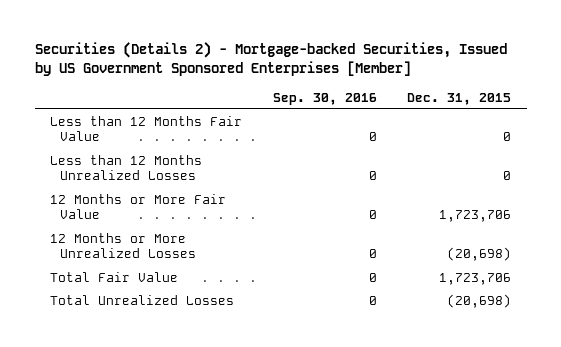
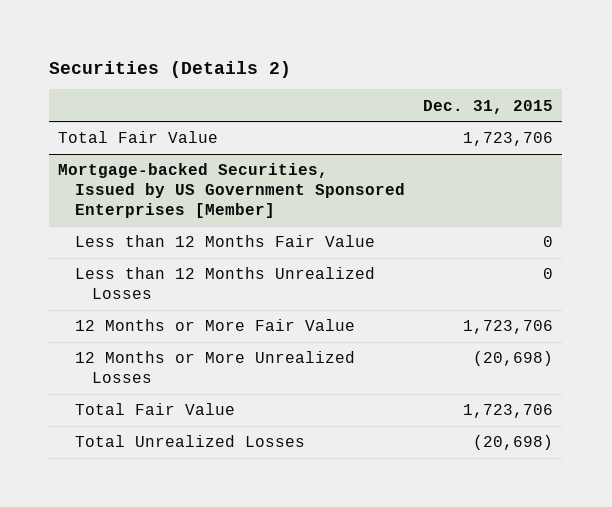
[34,42,507,77] Securities (Details 2) - Mortgage-backed Securities, Issued by US Government Sponsored Enterprises [Member] -> [49,60,292,78] Securities (Details 2)
[272,92,377,105] Sep. 30, 2016 -> none
none -> [58,131,219,144] Total Fair Value
none -> [58,163,406,219] Mortgage-backed Securities, Issued by US Government Sponsored Enterprises [Member]

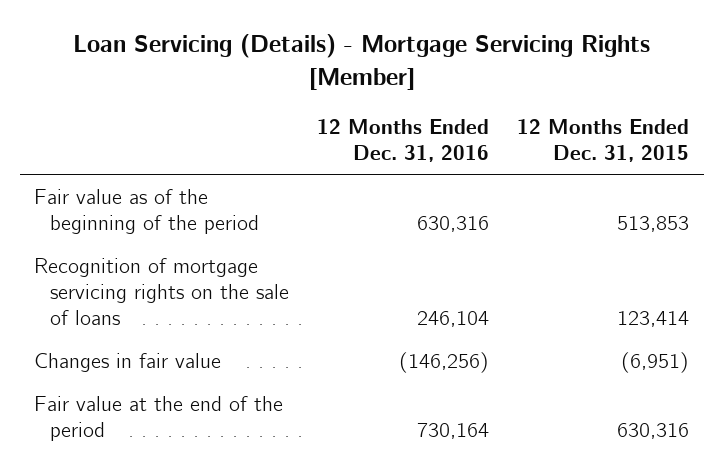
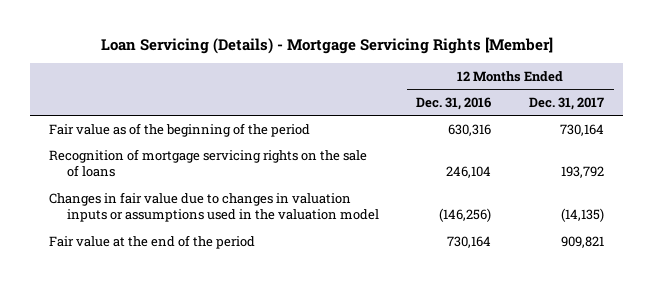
[517,118,690,163] 12 Months Ended Dec. 31, 2015 -> none
none -> [529,96,605,110] Dec. 31, 2017
[34,352,222,372] Changes in fair value -> [49,191,379,223] Changes in fair value due to changes in valuation inputs or assumptions used in the valuation model

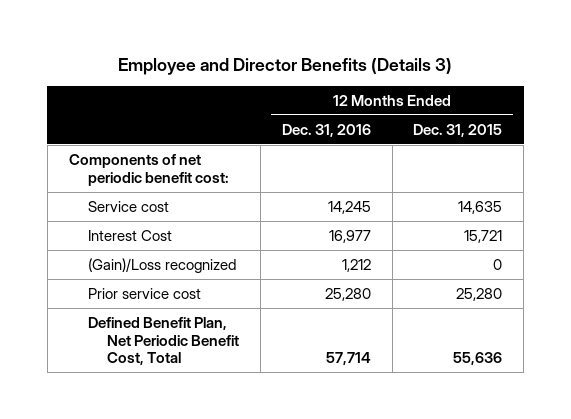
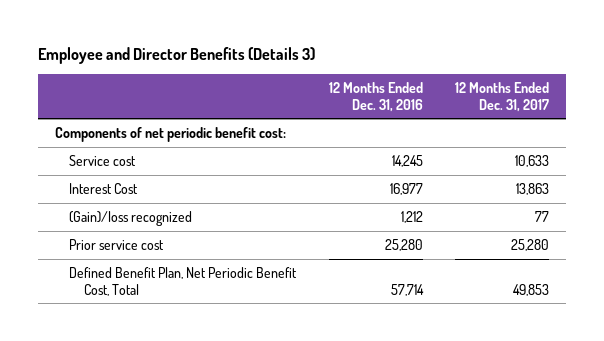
[413,123,503,137] Dec. 31, 2015 -> none
none -> [455,81,550,112] 12 Months Ended Dec. 31, 2017
[87,258,236,274] (Gain)/Loss recognized -> [69,210,193,226] (Gain)/loss recognized

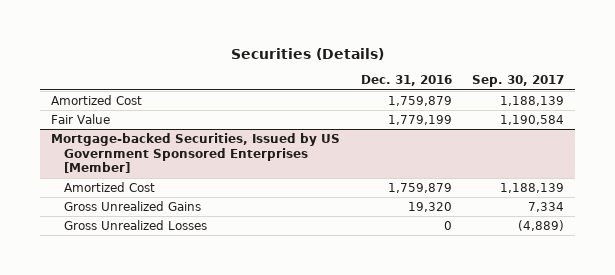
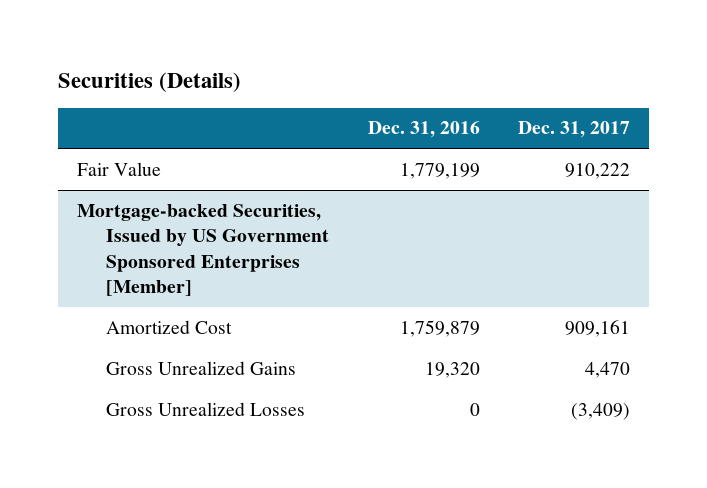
[472,75,565,88] Sep. 30, 2017 -> none
none -> [517,121,630,139] Dec. 31, 2017
[50,94,142,105] Amortized Cost -> none

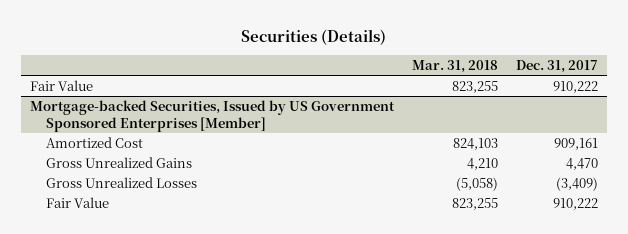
[367,121,480,139] Dec. 31, 2016 -> none
none -> [412,59,499,73] Mar. 31, 2018
none -> [45,197,109,209] Fair Value

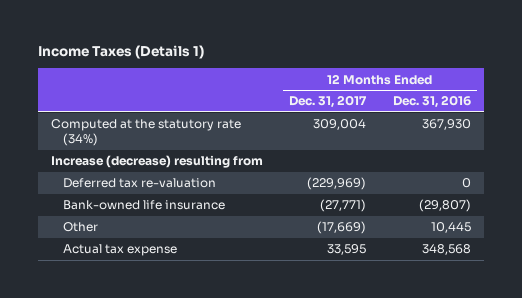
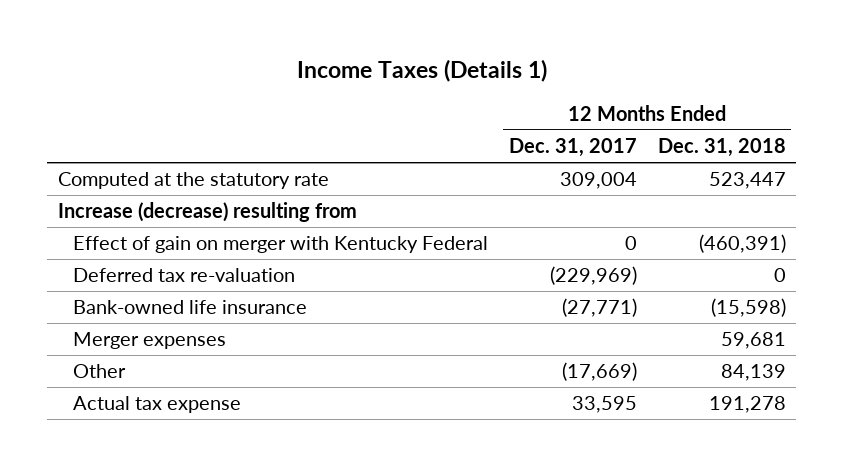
[392,95,471,109] Dec. 31, 2016 -> none
none -> [657,138,786,158] Dec. 31, 2018
[51,119,242,147] Computed at the statutory rate (34%) -> [57,172,329,190] Computed at the statutory rate
none -> [72,236,488,254] Effect of gain on merger with Kentucky Federal
none -> [72,332,226,350] Merger expenses

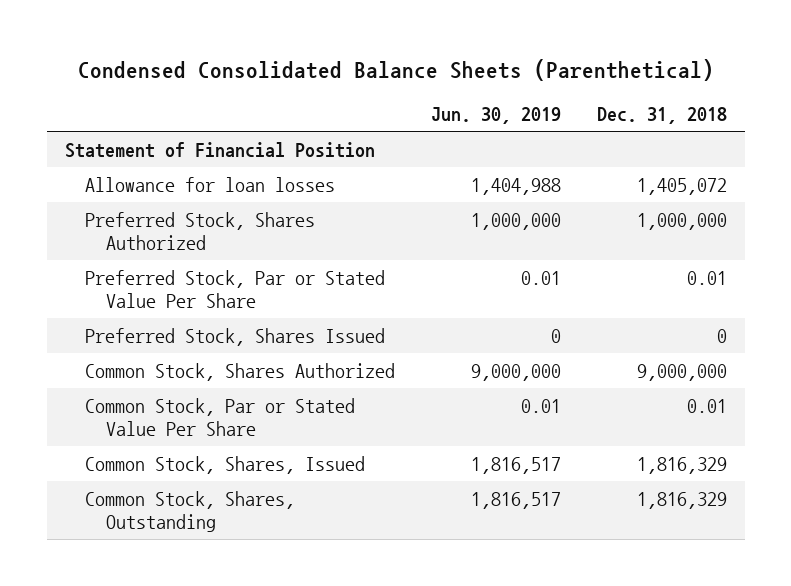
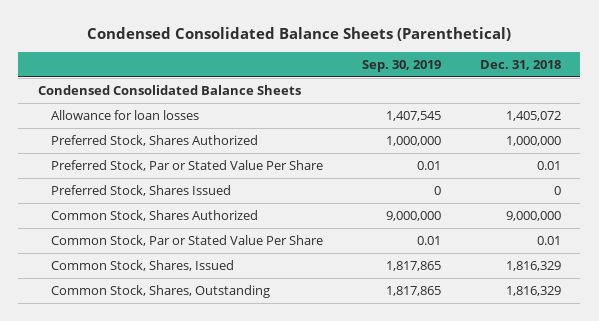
[430,107,561,125] Jun. 30, 2019 -> none
none -> [362,59,442,72] Sep. 30, 2019
[64,141,375,158] Statement of Financial Position -> [37,85,301,96] Condensed Consolidated Balance Sheets

